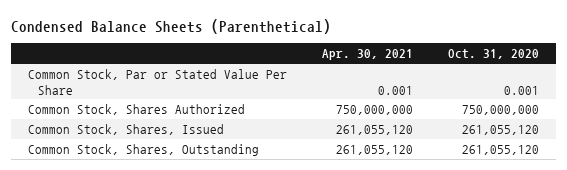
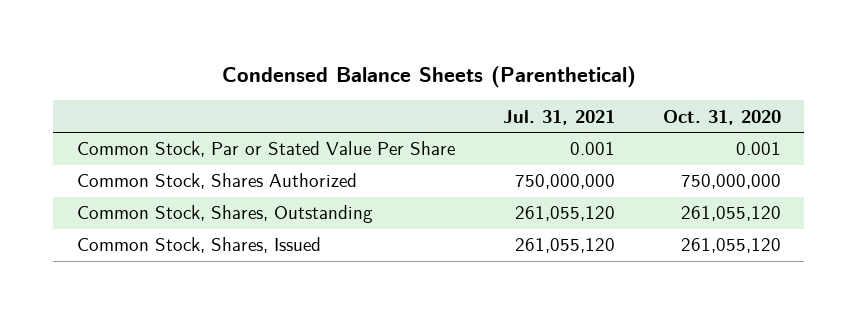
[321,49,413,61] Apr. 30, 2021 -> none
none -> [502,109,615,125] Jul. 31, 2021
[27,123,224,135] Common Stock, Shares, Issued -> [77,237,322,254] Common Stock, Shares, Issued

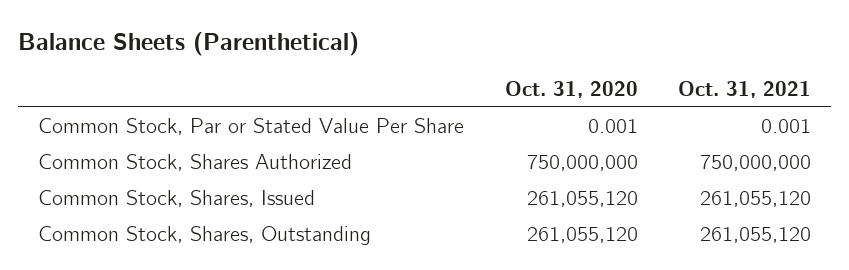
[221,66,636,89] Condensed Balance Sheets (Parenthetical) -> [17,31,359,56] Balance Sheets (Parenthetical)
[502,109,615,125] Jul. 31, 2021 -> none
none -> [678,80,812,98] Oct. 31, 2021
[77,205,374,224] Common Stock, Shares, Outstanding -> [38,226,372,246] Common Stock, Shares, Outstanding

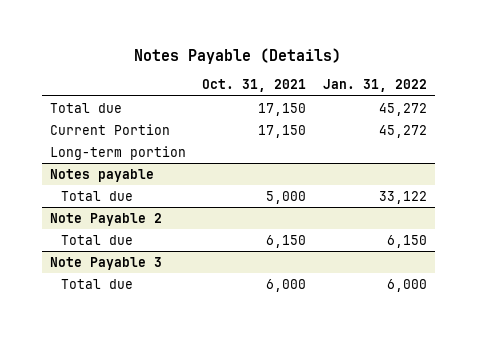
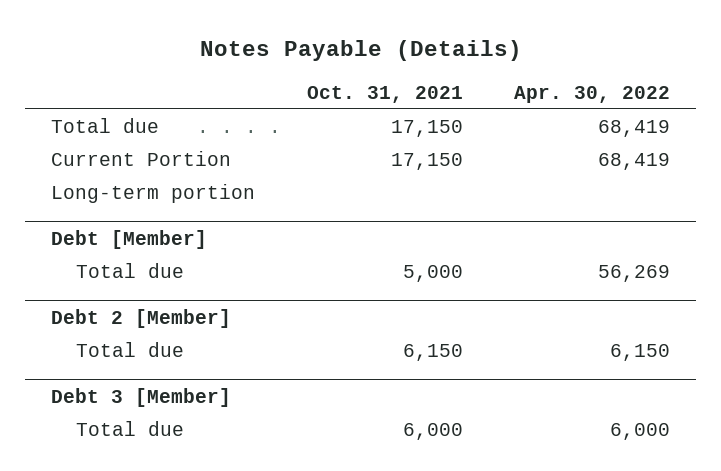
[322,79,427,93] Jan. 31, 2022 -> none
none -> [514,85,671,103] Apr. 30, 2022
[49,168,154,182] Notes payable -> [51,229,208,249] Debt [Member]
[49,212,162,226] Note Payable 2 -> [51,308,232,328] Debt 2 [Member]
[49,256,162,270] Note Payable 3 -> [51,387,232,407] Debt 3 [Member]

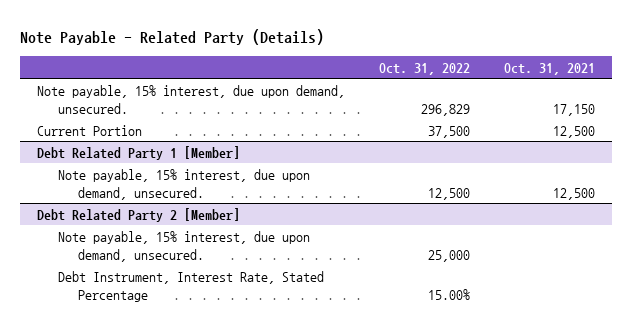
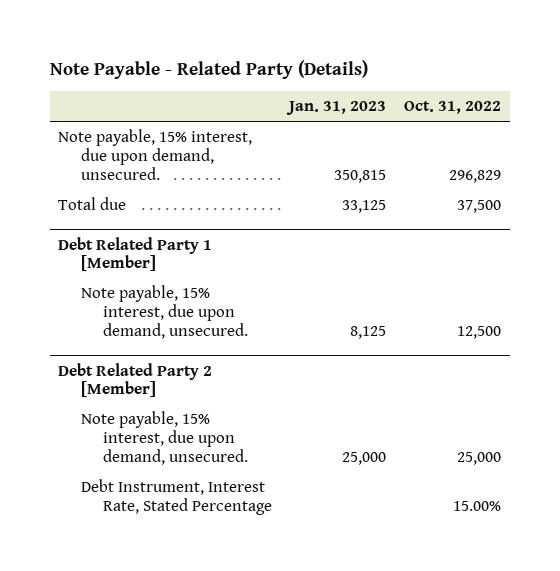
[503,62,595,75] Oct. 31, 2021 -> none
none -> [286,101,387,116] Jan. 31, 2023
[37,124,143,136] Current Portion -> [58,197,127,211] Total due

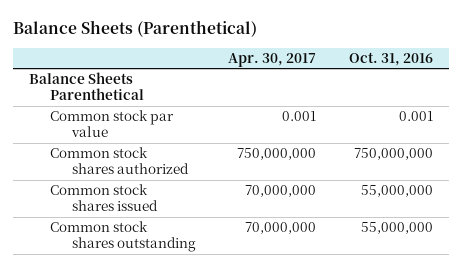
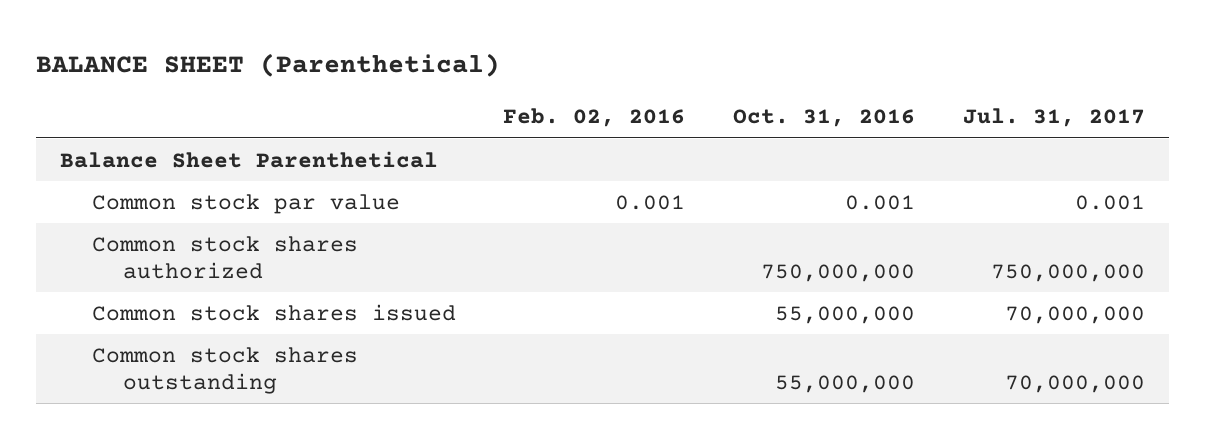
[12,20,257,38] Balance Sheets (Parenthetical) -> [36,53,501,78] BALANCE SHEET (Parenthetical)
[228,52,317,67] Apr. 30, 2017 -> none
none -> [503,108,686,128] Feb. 02, 2016
none -> [963,108,1146,128] Jul. 31, 2017
[29,72,145,101] Balance Sheets Parenthetical -> [60,150,439,168] Balance Sheet Parenthetical

